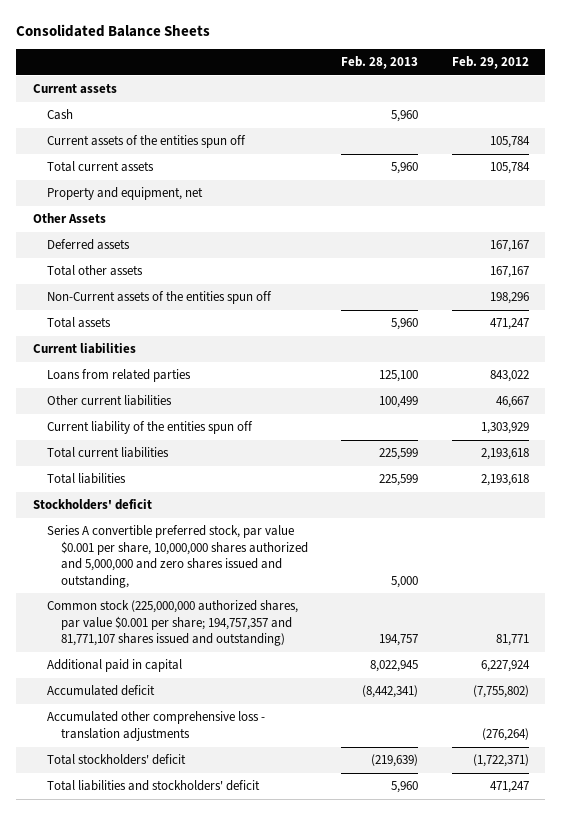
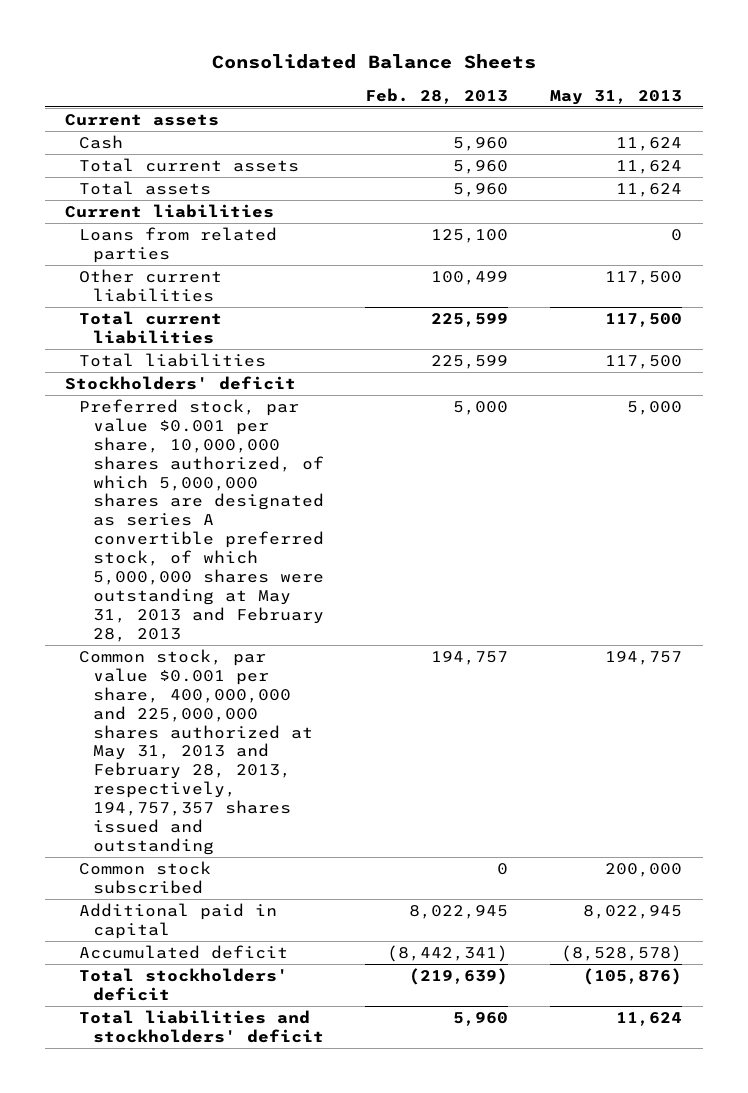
[451,55,529,69] Feb. 29, 2012 -> none
none -> [550,89,683,105] May 31, 2013
[46,135,246,149] Current assets of the entities spun off -> none
[46,187,203,201] Property and equipment, net -> none
[32,213,106,224] Other Assets -> none
[46,239,130,251] Deferred assets -> none
[46,265,143,277] Total other assets -> none
[46,291,272,305] Non-Current assets of the entities spun off -> none
[46,421,253,435] Current liability of the entities spun off -> none
[46,525,308,588] Series A convertible preferred stock, par value $0.001 per share, 10,000,000 shares authorized and 5,000,000 and zero shares issued and outstanding, -> [79,398,324,642] Preferred stock, par value $0.001 per share, 10,000,000 shares authorized, of which 5,000,000 shares are designated as series A convertible preferred stock, of which 5,000,000 shares were outstanding at May 31, 2013 and February 28, 2013
[46,600,298,647] Common stock (225,000,000 authorized shares, par value $0.001 per share; 194,757,357 and 81,771,107 shares issued and outstanding) -> [79,648,313,856] Common stock, par value $0.001 per share, 400,000,000 and 225,000,000 shares authorized at May 31, 2013 and February 28, 2013, respectively, 194,757,357 shares issued and outstanding
none -> [79,860,212,894] Common stock subscribed
[46,711,265,741] Accumulated other comprehensive loss - translation adjustments -> none

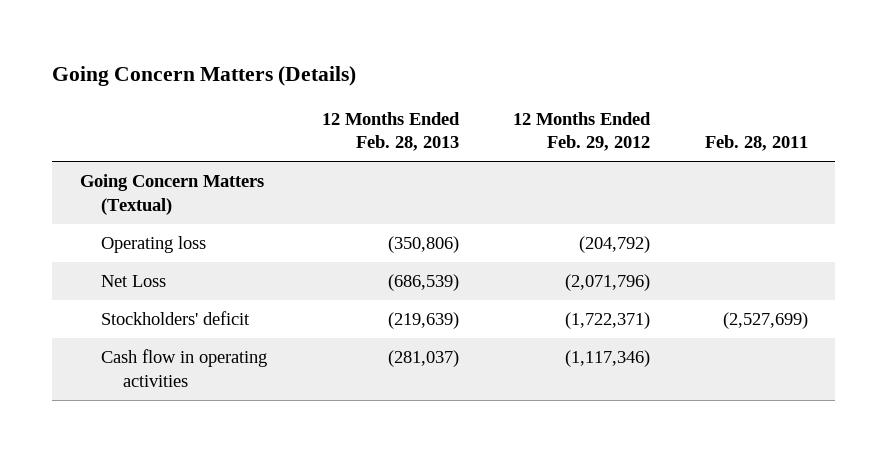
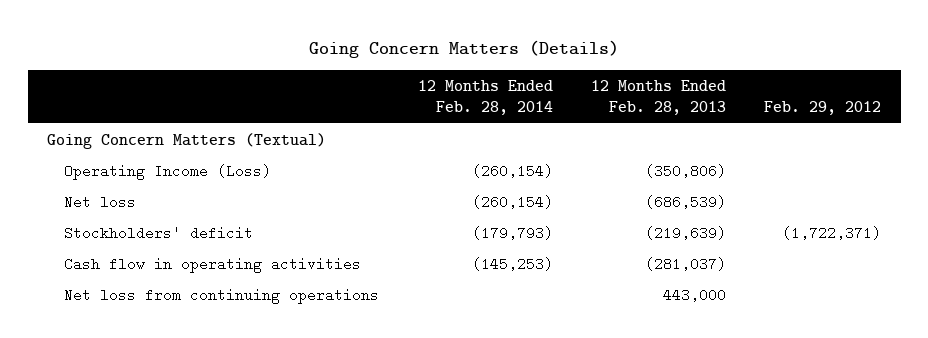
[513,111,652,152] 12 Months Ended Feb. 29, 2012 -> none
[704,135,808,152] Feb. 28, 2011 -> none
none -> [417,79,553,116] 12 Months Ended Feb. 28, 2014
none -> [764,101,882,116] Feb. 29, 2012
[101,236,207,254] Operating loss -> [64,163,272,180] Operating Income (Loss)
[101,275,167,288] Net Loss -> [64,194,137,209] Net loss
none -> [64,287,380,304] Net loss from continuing operations

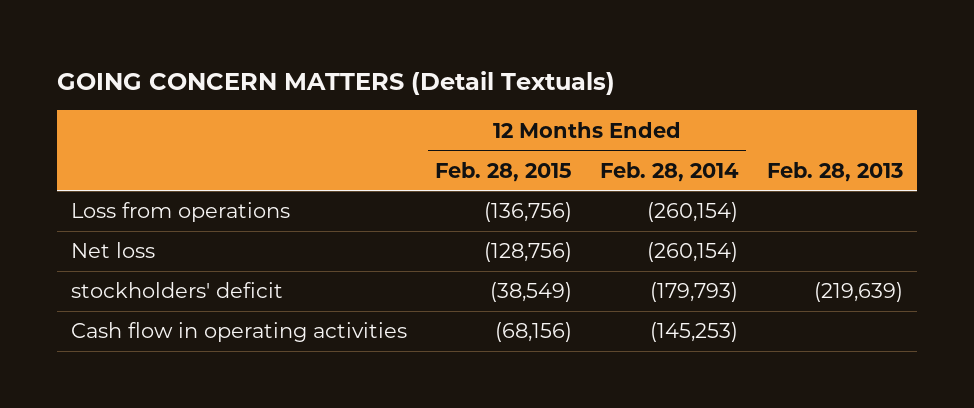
[309,39,620,58] Going Concern Matters (Details) -> [57,70,616,95] GOING CONCERN MATTERS (Detail Textuals)
[591,79,727,116] 12 Months Ended Feb. 28, 2013 -> none
[764,101,882,116] Feb. 29, 2012 -> none
none -> [435,161,573,182] Feb. 28, 2015
none -> [766,161,903,182] Feb. 28, 2013
[46,132,326,149] Going Concern Matters (Textual) -> none
[64,163,272,180] Operating Income (Loss) -> [71,202,291,223] Loss from operations
[64,225,254,240] Stockholders' deficit -> [71,282,284,299] stockholders' deficit
[64,287,380,304] Net loss from continuing operations -> none

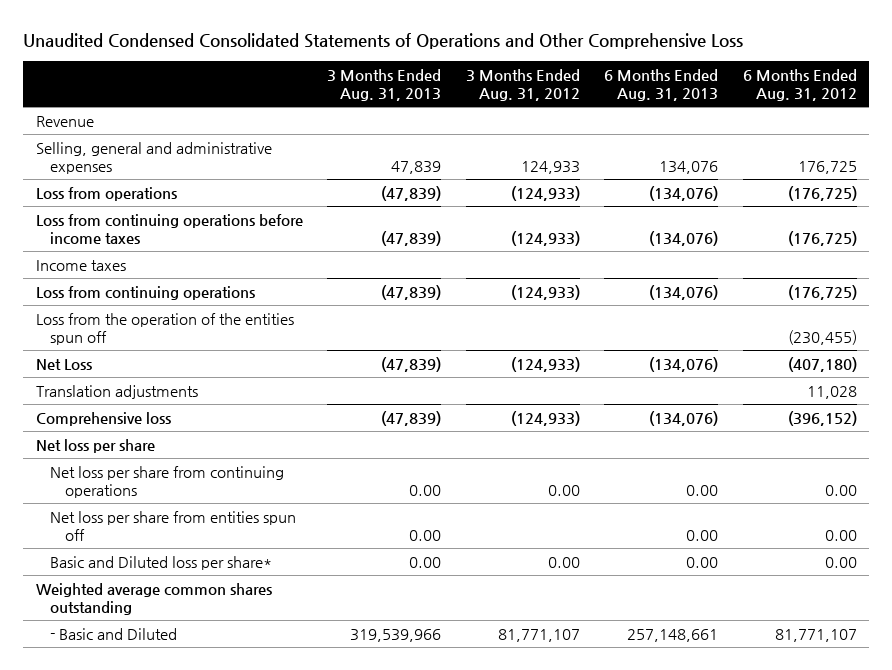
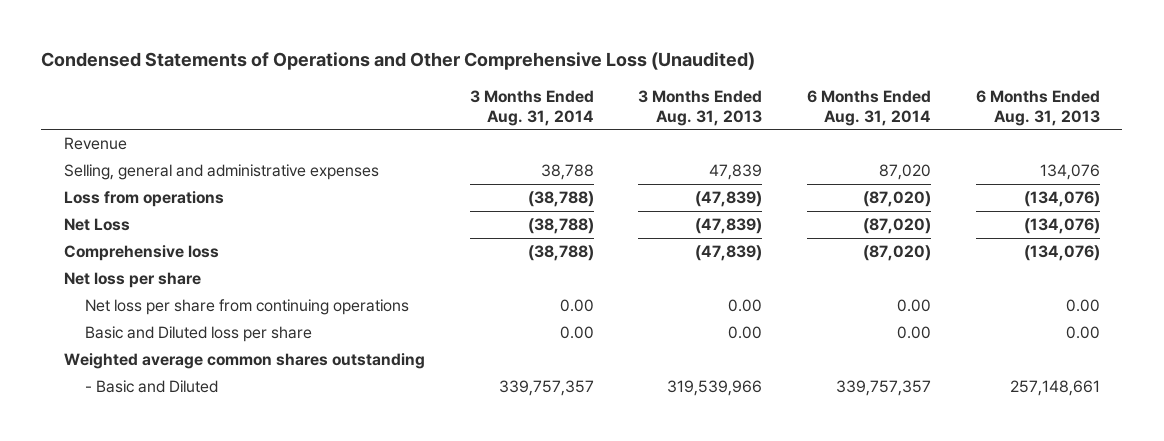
[23,33,744,50] Unaudited Condensed Consolidated Statements of Operations and Other Comprehensive Loss -> [41,52,756,71] Condensed Statements of Operations and Other Comprehensive Loss (Unaudited)
[465,68,580,101] 3 Months Ended Aug. 31, 2012 -> none
[742,68,857,101] 6 Months Ended Aug. 31, 2012 -> none
none -> [469,89,594,126] 3 Months Ended Aug. 31, 2014
none -> [807,89,932,126] 6 Months Ended Aug. 31, 2014
[35,213,303,244] Loss from continuing operations before income taxes -> none
[35,259,126,271] Income taxes -> none
[35,285,255,300] Loss from continuing operations -> none
[35,312,294,345] Loss from the operation of the entities spun off -> none
[35,384,198,399] Translation adjustments -> none
[50,510,297,541] Net loss per share from entities spun off -> none
[50,555,273,570] Basic and Diluted loss per share* -> [84,326,312,343] Basic and Diluted loss per share

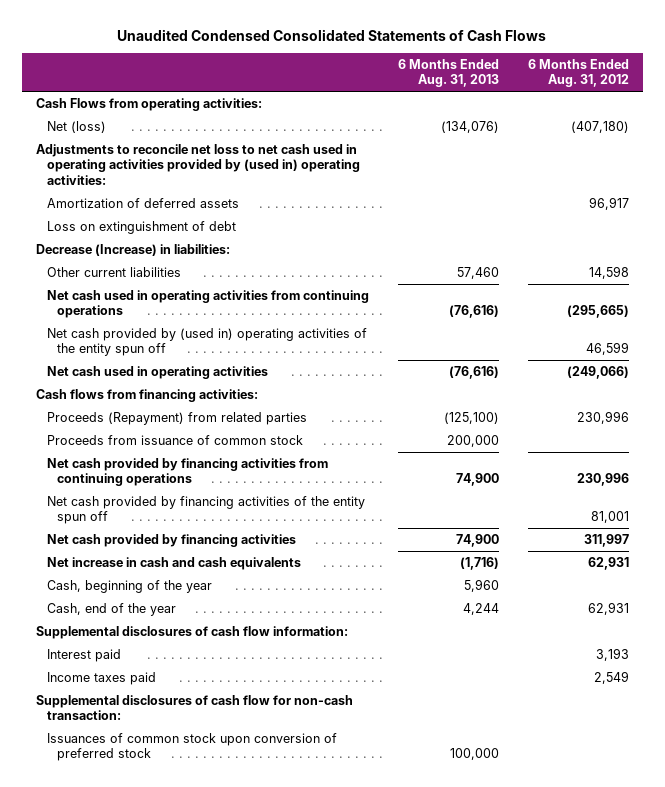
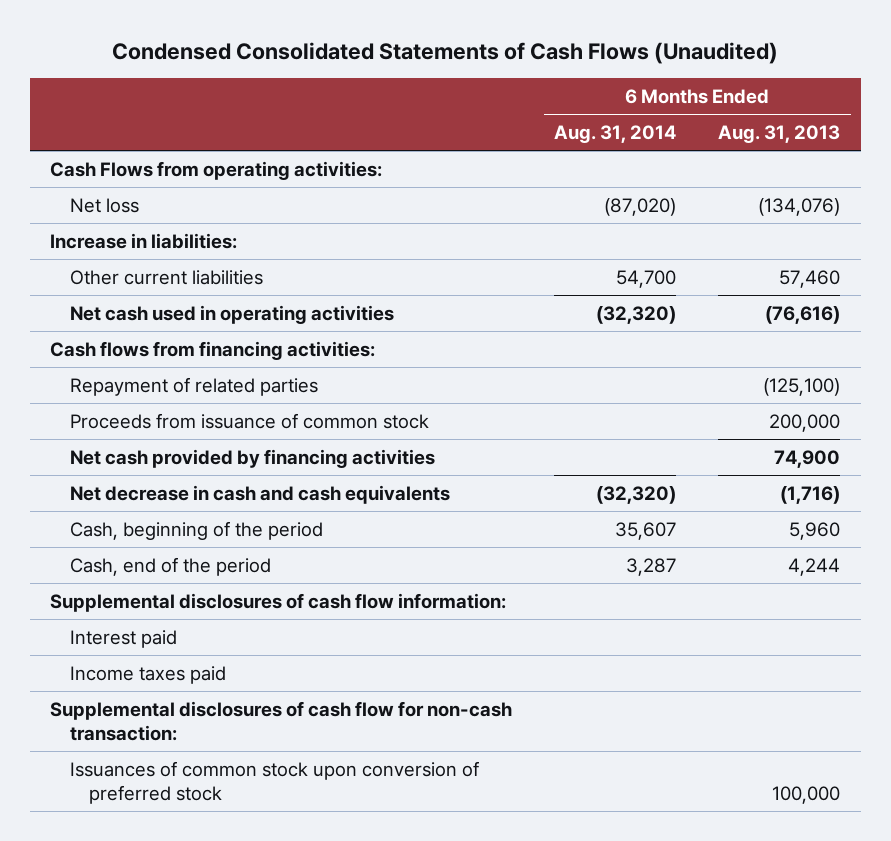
[117,28,547,41] Unaudited Condensed Consolidated Statements of Cash Flows -> [112,42,779,65] Condensed Consolidated Statements of Cash Flows (Unaudited)
[527,58,629,88] 6 Months Ended Aug. 31, 2012 -> none
none -> [554,124,677,143] Aug. 31, 2014
[36,143,360,185] Adjustments to reconcile net loss to net cash used in operating activities provided by (used in) operating activities: -> none
[46,197,239,208] Amortization of deferred assets -> none
[46,220,236,234] Loss on extinguishment of debt -> none
[46,120,106,133] Net (loss) -> [69,197,139,213] Net loss
[36,243,231,256] Decrease (Increase) in liabilities: -> [50,232,238,249] Increase in liabilities:
[46,289,369,319] Net cash used in operating activities from continuing operations -> none
[46,327,367,357] Net cash provided by (used in) operating activities of the entity spun off -> none
[46,411,307,425] Proceeds (Repayment) from related parties -> [69,376,318,396] Repayment of related parties
[46,457,328,487] Net cash provided by financing activities from continuing operations -> none
[46,495,365,525] Net cash provided by financing activities of the entity spun off -> none
[46,556,301,570] Net increase in cash and cash equivalents -> [69,484,450,504] Net decrease in cash and cash equivalents
[46,579,212,593] Cash, beginning of the year -> [69,520,323,540] Cash, beginning of the period
[46,602,176,616] Cash, end of the year -> [69,556,271,576] Cash, end of the period

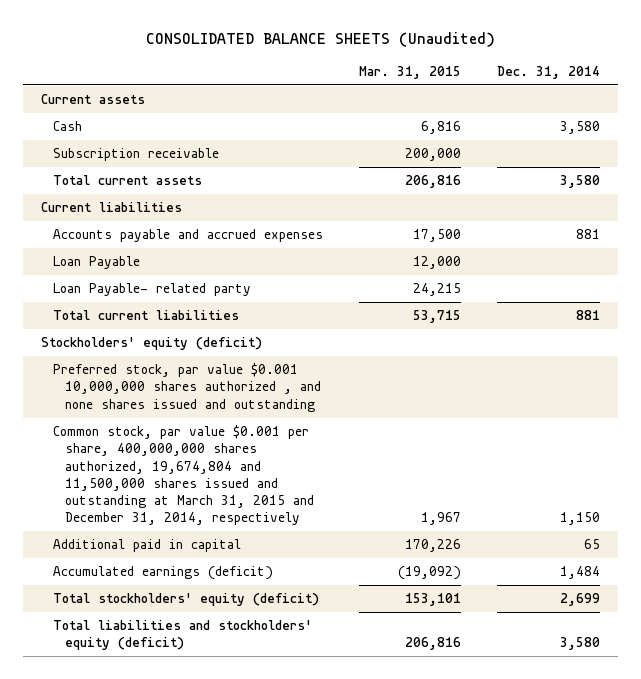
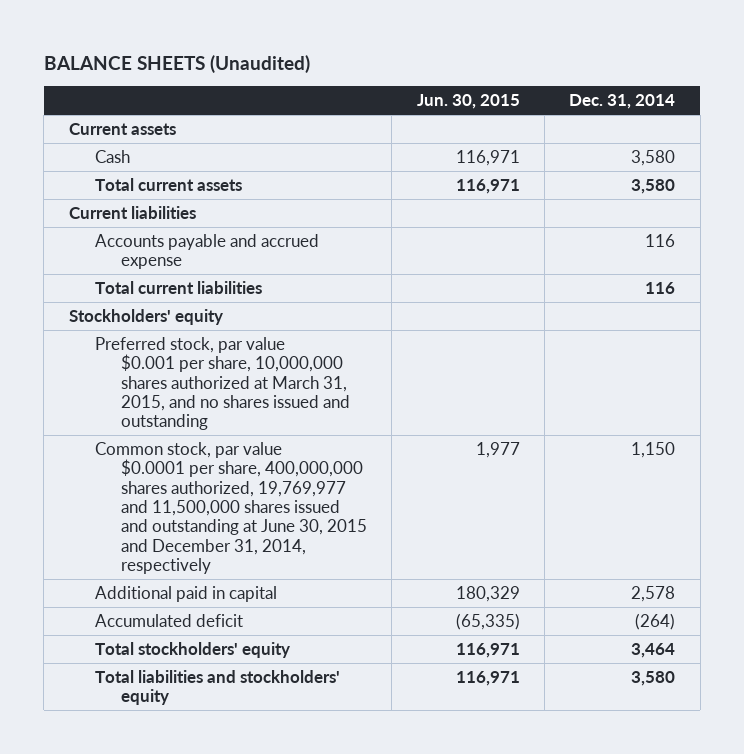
[145,32,495,48] CONSOLIDATED BALANCE SHEETS (Unaudited) -> [43,54,310,73] BALANCE SHEETS (Unaudited)
[358,65,461,79] Mar. 31, 2015 -> none
none -> [416,94,520,110] Jun. 30, 2015
[52,148,219,162] Subscription receivable -> none
[52,256,140,270] Loan Payable -> none
[52,283,251,297] Loan Payable- related party -> none
[52,229,323,243] Accounts payable and accrued expenses -> [94,233,319,270] Accounts payable and accrued expense
[575,229,600,240] 881 -> [645,233,676,247] 116
[575,310,600,321] 881 -> [645,281,676,294] 116
[41,337,263,351] Stockholders' equity (deficit) -> [68,308,223,325] Stockholders' equity
[52,363,321,412] Preferred stock, par value $0.001 10,000,000 shares authorized , and none shares issued and outstanding -> [94,336,351,431] Preferred stock, par value $0.001 per share, 10,000,000 shares authorized at March 31, 2015, and no shares issued and outstanding
[52,425,314,526] Common stock, par value $0.001 per share, 400,000,000 shares authorized, 19,674,804 and 11,500,000 shares issued and outstanding at March 31, 2015 and December 31, 2014, respectively -> [94,441,368,575] Common stock, par value $0.0001 per share, 400,000,000 shares authorized, 19,769,977 and 11,500,000 shares issued and outstanding at June 30, 2015 and December 31, 2014, respectively
[583,539,600,550] 65 -> [631,585,676,602] 2,578
[52,566,273,581] Accumulated earnings (deficit) -> [94,613,243,627] Accumulated deficit
[559,566,600,580] 1,484 -> [635,612,676,630] (264)
[52,593,319,607] Total stockholders' equity (deficit) -> [94,641,290,658] Total stockholders' equity
[559,593,600,607] 2,699 -> [631,642,676,658] 3,464
[52,620,312,651] Total liabilities and stockholders' equity (deficit) -> [94,669,340,706] Total liabilities and stockholders' equity

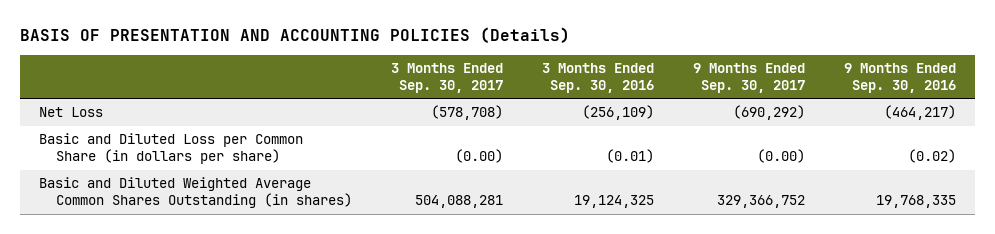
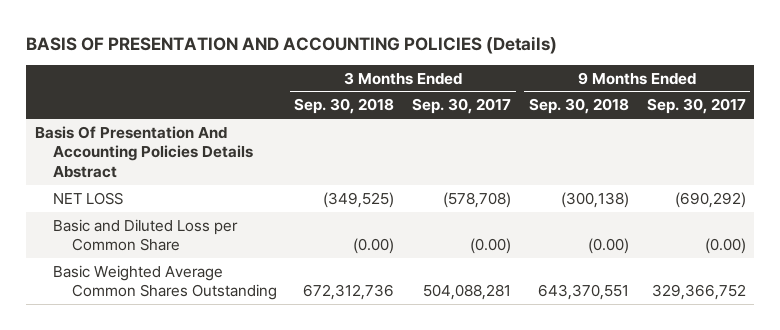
[541,63,654,93] 3 Months Ended Sep. 30, 2016 -> none
[843,63,956,93] 9 Months Ended Sep. 30, 2016 -> none
none -> [294,98,395,115] Sep. 30, 2018
none -> [528,98,629,115] Sep. 30, 2018
none -> [34,125,254,179] Basis Of Presentation And Accounting Policies Details Abstract
[39,107,104,118] Net Loss -> [53,191,124,205] NET LOSS
[39,133,304,165] Basic and Diluted Loss per Common Share (in dollars per share) -> [53,218,239,252] Basic and Diluted Loss per Common Share
[39,177,352,209] Basic and Diluted Weighted Average Common Shares Outstanding (in shares) -> [53,264,277,301] Basic Weighted Average Common Shares Outstanding

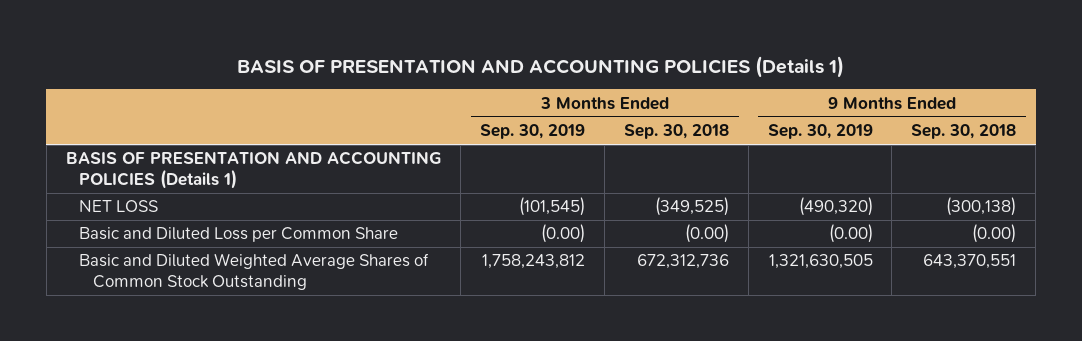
[25,35,557,54] BASIS OF PRESENTATION AND ACCOUNTING POLICIES (Details) -> [236,55,844,78] BASIS OF PRESENTATION AND ACCOUNTING POLICIES (Details 1)
[412,98,512,115] Sep. 30, 2017 -> none
[646,98,746,115] Sep. 30, 2017 -> none
none -> [480,124,586,140] Sep. 30, 2019
none -> [767,124,873,140] Sep. 30, 2019
[34,125,254,179] Basis Of Presentation And Accounting Policies Details Abstract -> [65,151,442,189] BASIS OF PRESENTATION AND ACCOUNTING POLICIES (Details 1)
[53,264,277,301] Basic Weighted Average Common Shares Outstanding -> [79,253,430,290] Basic and Diluted Weighted Average Shares of Common Stock Outstanding

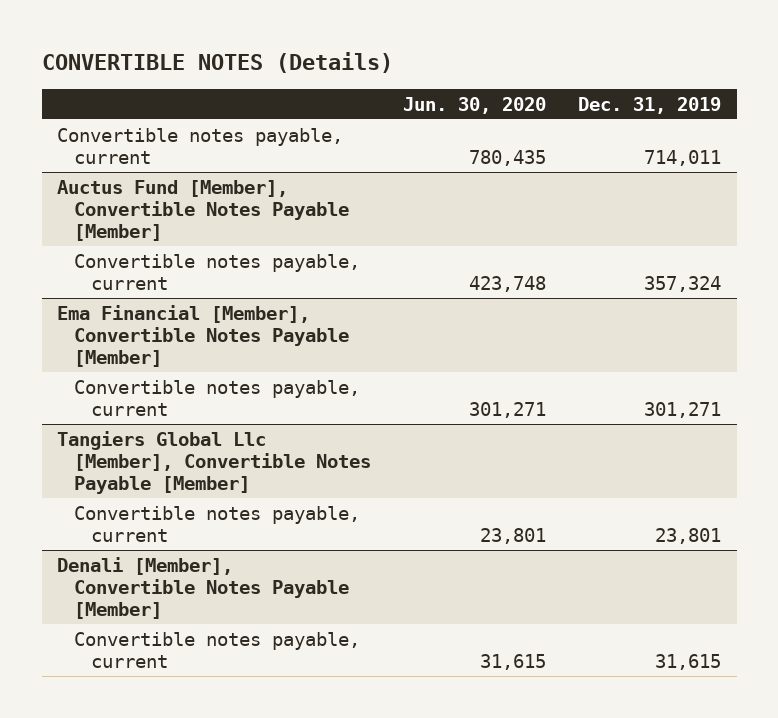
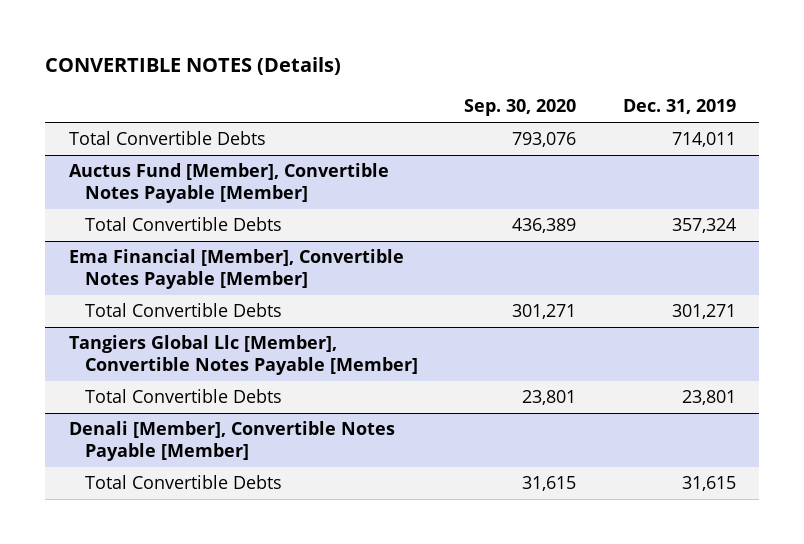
[403,96,547,114] Jun. 30, 2020 -> none
none -> [464,99,577,117] Sep. 30, 2020
[57,127,344,164] Convertible notes payable, current -> [68,131,266,146] Total Convertible Debts
[74,253,361,290] Convertible notes payable, current -> [84,217,282,232] Total Convertible Debts
[74,379,361,416] Convertible notes payable, current -> [84,303,282,318] Total Convertible Debts
[74,505,361,542] Convertible notes payable, current -> [84,389,282,404] Total Convertible Debts
[74,631,361,668] Convertible notes payable, current -> [84,475,282,490] Total Convertible Debts

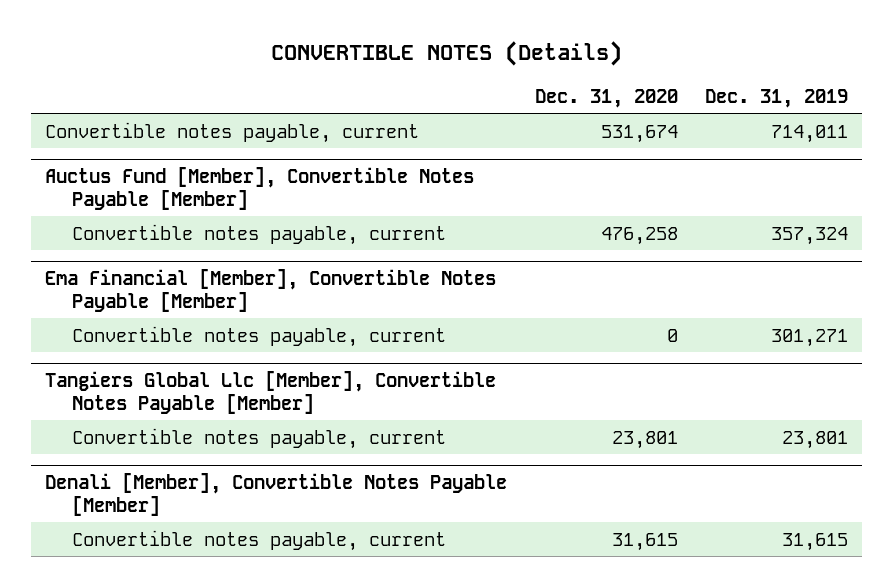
[464,99,577,117] Sep. 30, 2020 -> none
none -> [534,88,678,108] Dec. 31, 2020
[68,131,266,146] Total Convertible Debts -> [44,121,419,143] Convertible notes payable, current
[84,217,282,232] Total Convertible Debts -> [72,223,447,245] Convertible notes payable, current
[84,303,282,318] Total Convertible Debts -> [72,325,447,347] Convertible notes payable, current
[84,389,282,404] Total Convertible Debts -> [72,427,447,449] Convertible notes payable, current
[84,475,282,490] Total Convertible Debts -> [72,529,447,551] Convertible notes payable, current

